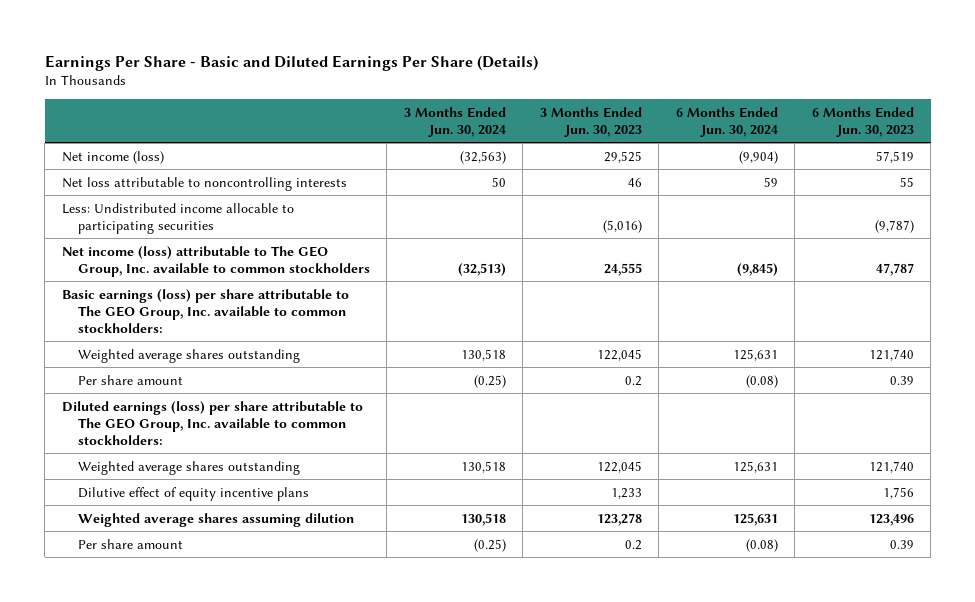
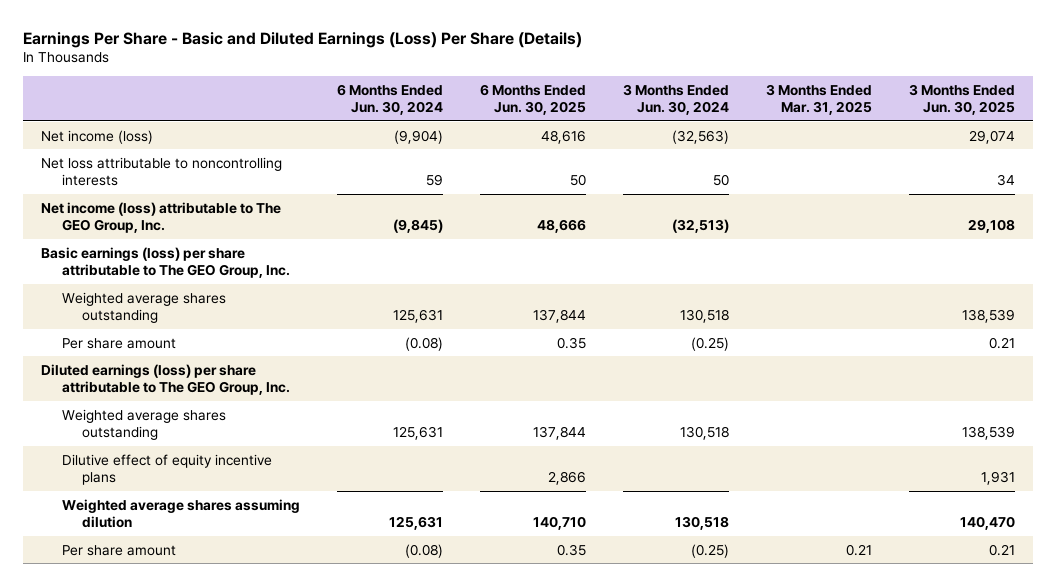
[44,54,538,71] Earnings Per Share - Basic and Diluted Earnings Per Share (Details) -> [22,31,582,48] Earnings Per Share - Basic and Diluted Earnings (Loss) Per Share (Details)
[539,106,642,137] 3 Months Ended Jun. 30, 2023 -> none
[811,106,914,137] 6 Months Ended Jun. 30, 2023 -> none
none -> [479,83,586,116] 6 Months Ended Jun. 30, 2025
none -> [765,83,872,116] 3 Months Ended Mar. 31, 2025
none -> [908,83,1015,116] 3 Months Ended Jun. 30, 2025
[61,202,294,234] Less: Undistributed income allocable to participating securities -> none
[61,245,370,277] Net income (loss) attributable to The GEO Group, Inc. available to common stockholders -> [41,201,282,233] Net income (loss) attributable to The GEO Group, Inc.
[61,288,349,333] Basic earnings (loss) per share attributable to The GEO Group, Inc. available to common stockholders: -> [41,246,290,278] Basic earnings (loss) per share attributable to The GEO Group, Inc.
[61,400,363,445] Diluted earnings (loss) per share attributable to The GEO Group, Inc. available to common stockholders: -> [41,363,290,395] Diluted earnings (loss) per share attributable to The GEO Group, Inc.

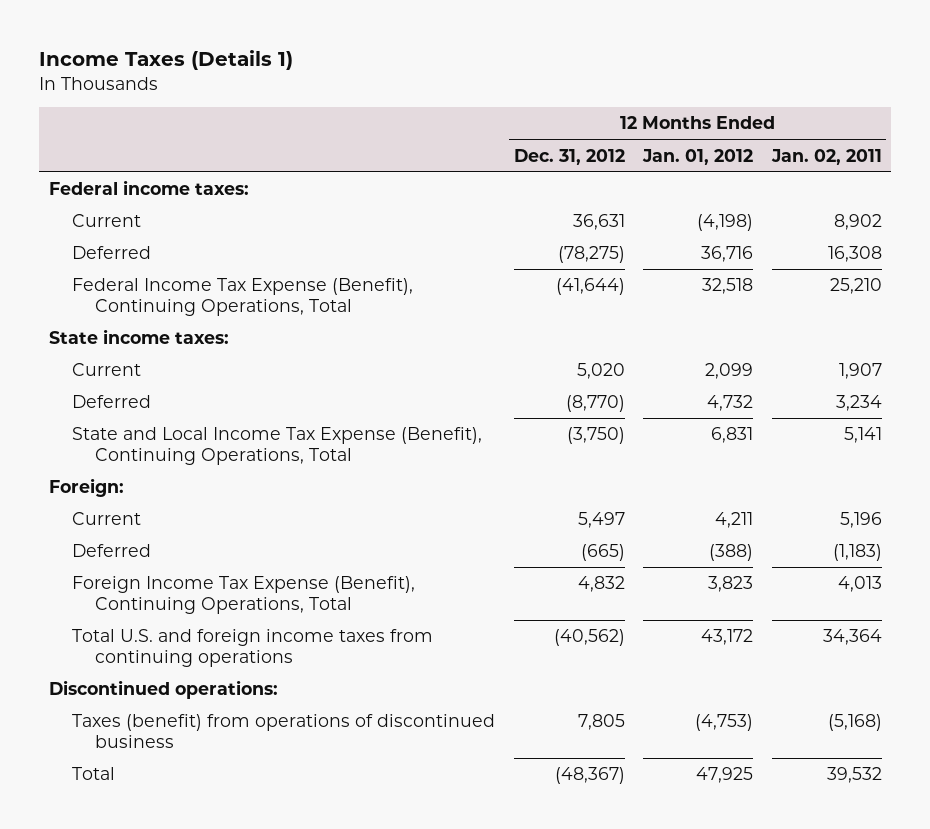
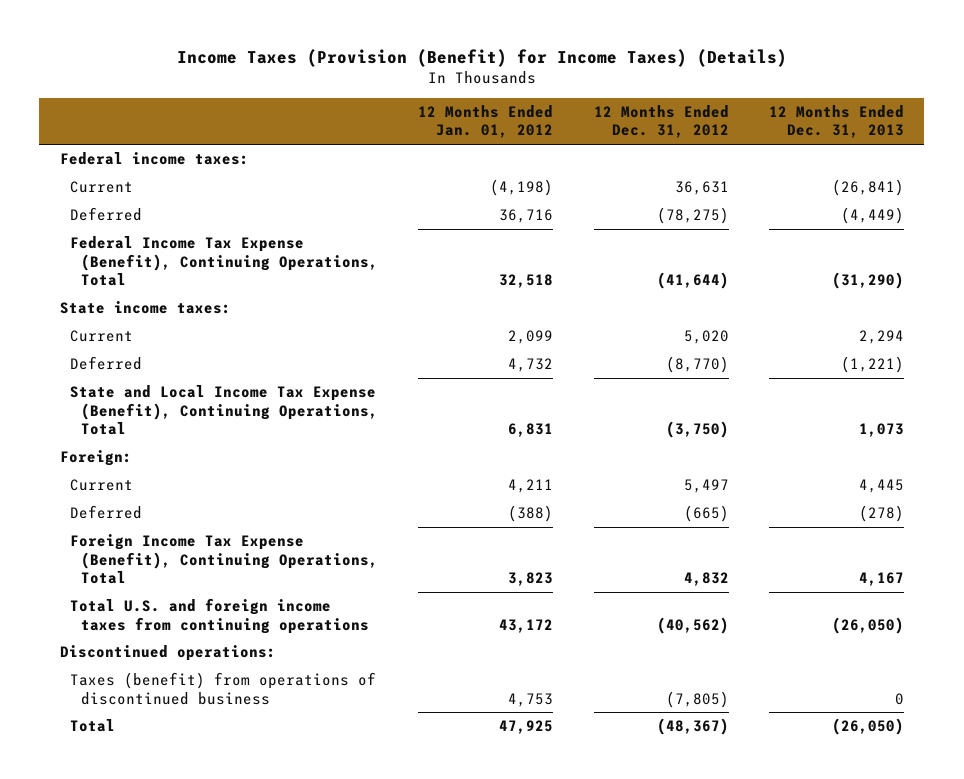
[39,50,294,71] Income Taxes (Details 1) -> [176,48,787,67] Income Taxes (Provision (Benefit) for Income Taxes) (Details)
[770,148,882,165] Jan. 02, 2011 -> none
none -> [769,105,905,139] 12 Months Ended Dec. 31, 2013
[577,714,625,731] 7,805 -> [665,690,729,708] (7,805)
[695,714,754,732] (4,753) -> [508,692,554,707] 4,753

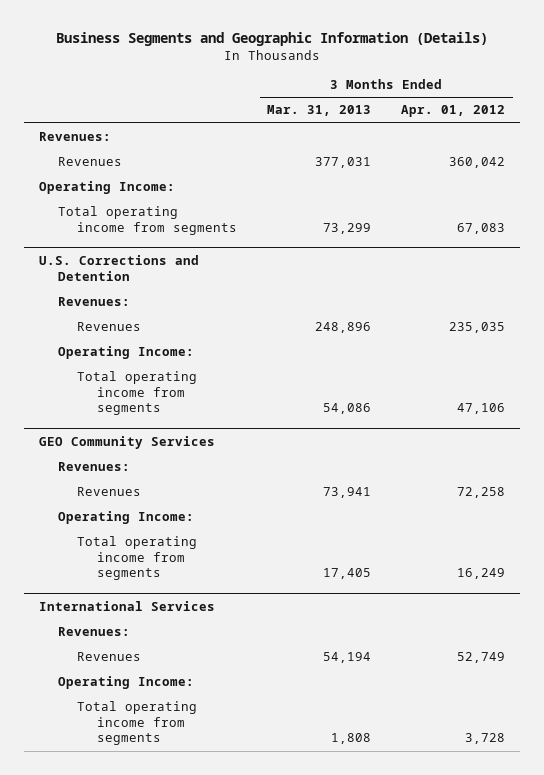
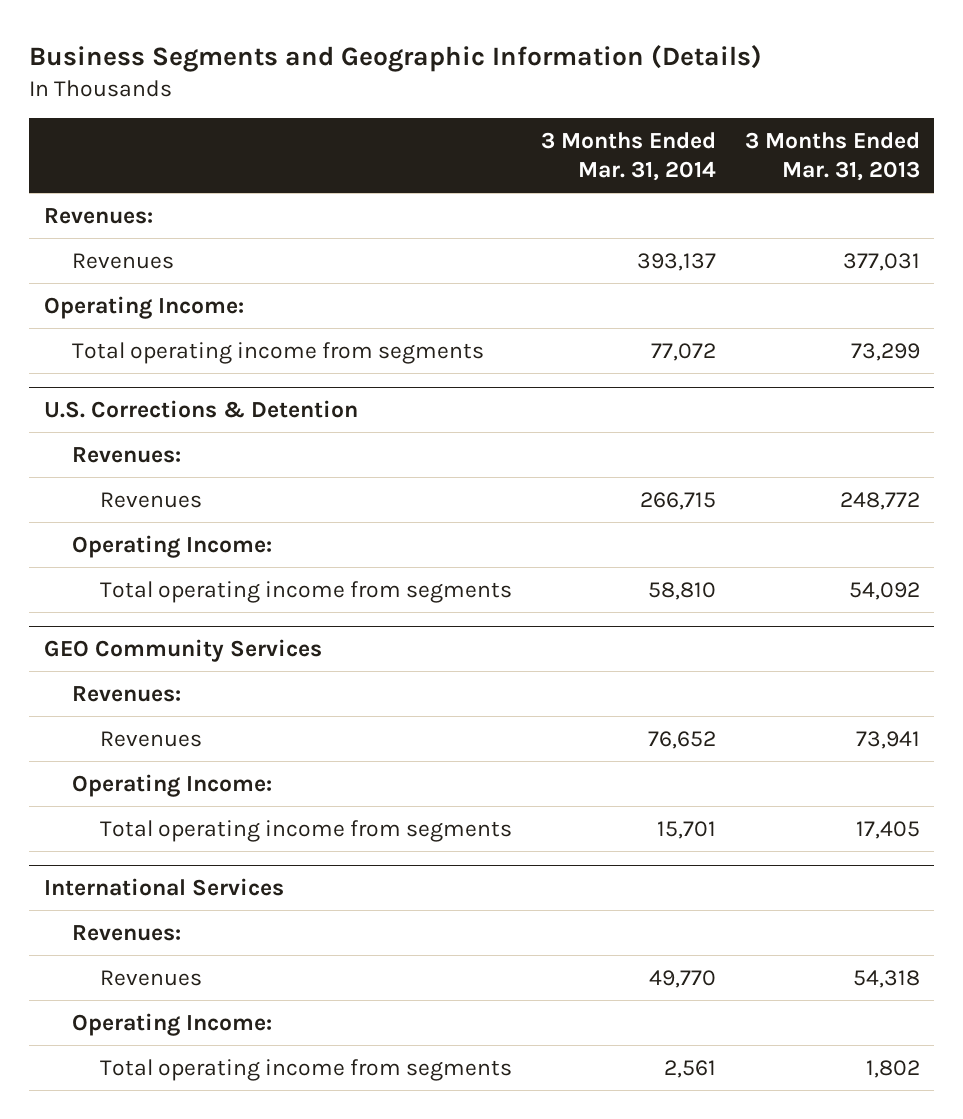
[401,105,506,118] Apr. 01, 2012 -> none
none -> [540,132,716,181] 3 Months Ended Mar. 31, 2014
[38,254,199,281] U.S. Corrections and Detention -> [43,400,358,419] U.S. Corrections & Detention
[315,322,372,334] 248,896 -> [839,491,920,510] 248,772
[323,403,372,415] 54,086 -> [848,581,920,600] 54,092
[323,652,372,664] 54,194 -> [852,969,920,988] 54,318
[331,733,372,745] 1,808 -> [865,1059,920,1078] 1,802

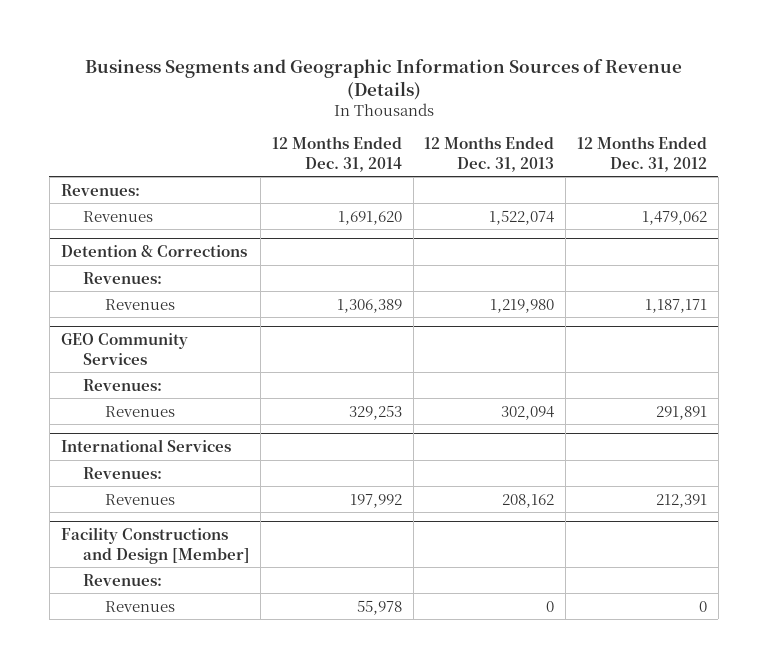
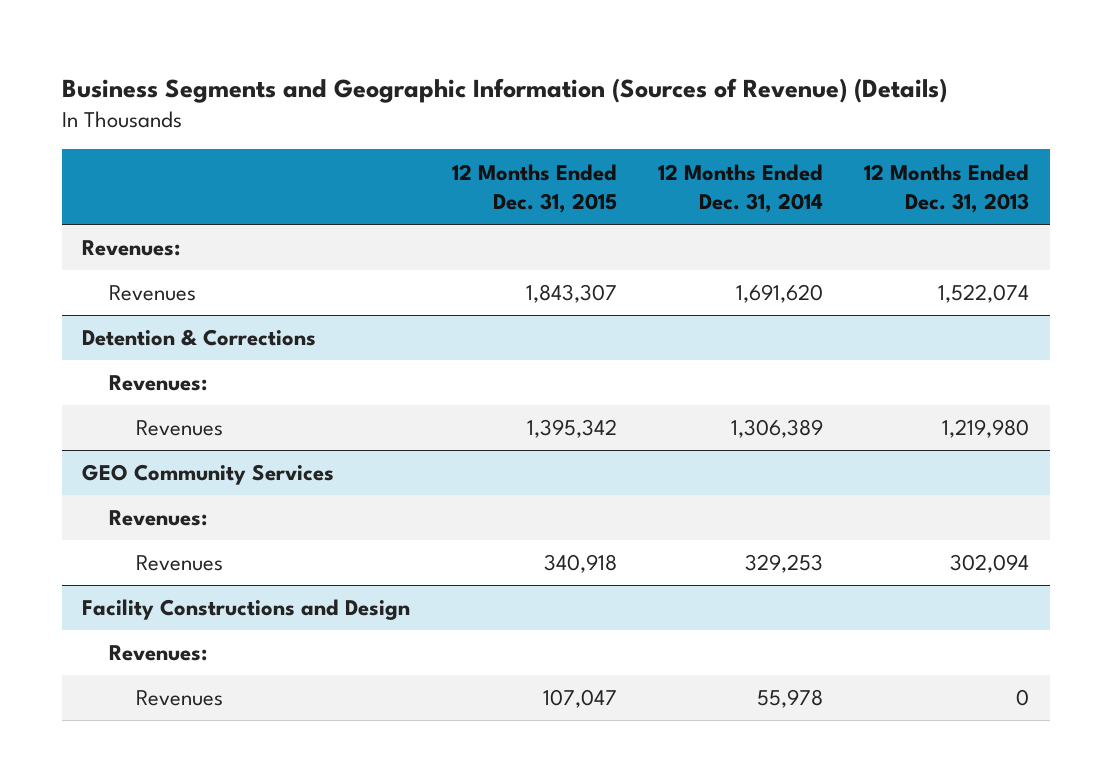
[84,58,682,100] Business Segments and Geographic Information Sources of Revenue (Details) -> [61,77,947,103] Business Segments and Geographic Information (Sources of Revenue) (Details)
[576,136,707,172] 12 Months Ended Dec. 31, 2012 -> none
none -> [451,163,617,213] 12 Months Ended Dec. 31, 2015
[60,439,231,453] International Services -> none
[82,466,162,479] Revenues: -> none
[104,493,175,505] Revenues -> none
[60,527,250,564] Facility Constructions and Design [Member] -> [82,599,411,621] Facility Constructions and Design

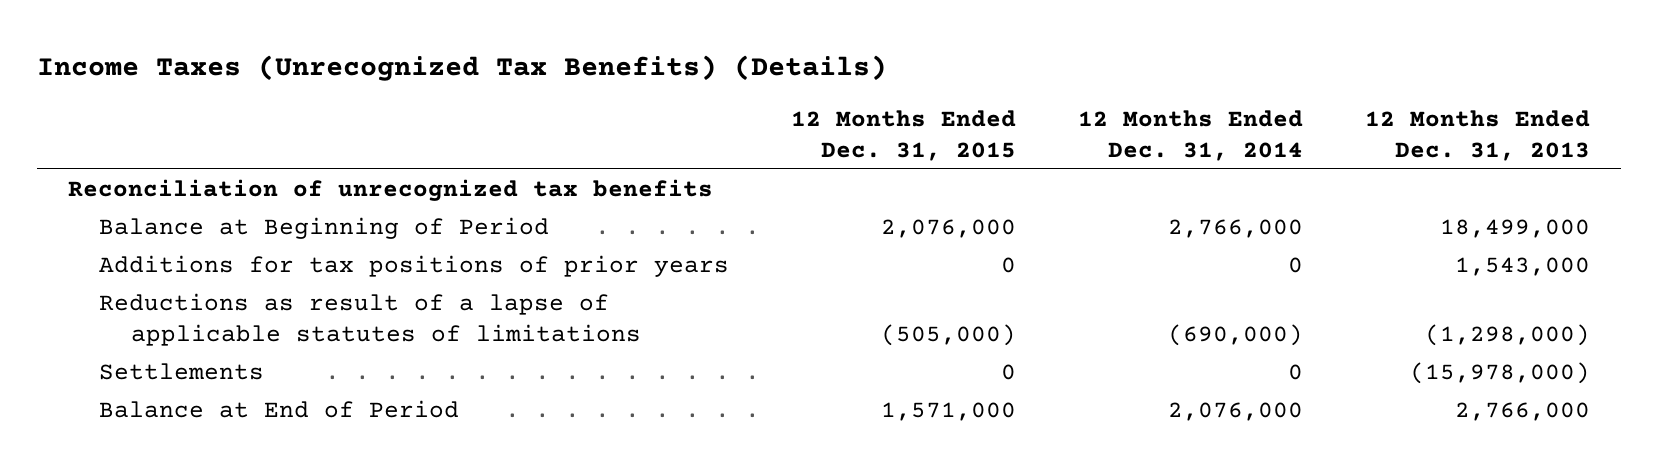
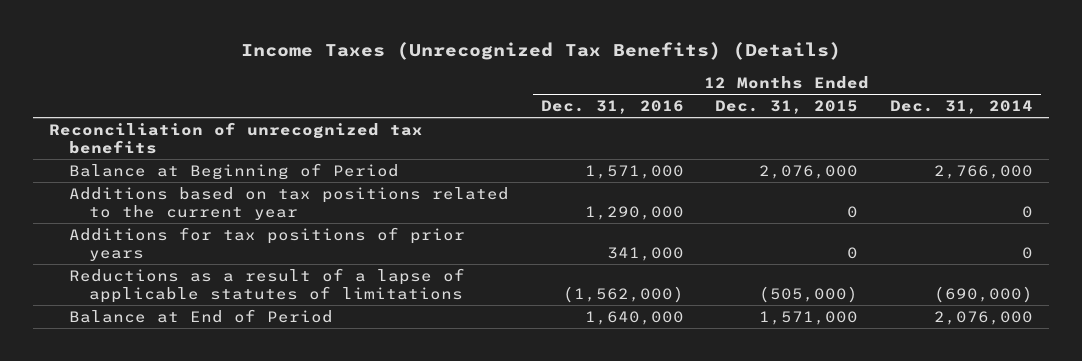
[1365,109,1591,162] 12 Months Ended Dec. 31, 2013 -> none
none -> [540,99,684,114] Dec. 31, 2016
none -> [68,186,509,220] Additions based on tax positions related to the current year
[99,363,265,381] Settlements -> none
[99,293,642,347] Reductions as result of a lapse of applicable statutes of limitations -> [68,267,465,303] Reductions as a result of a lapse of applicable statutes of limitations

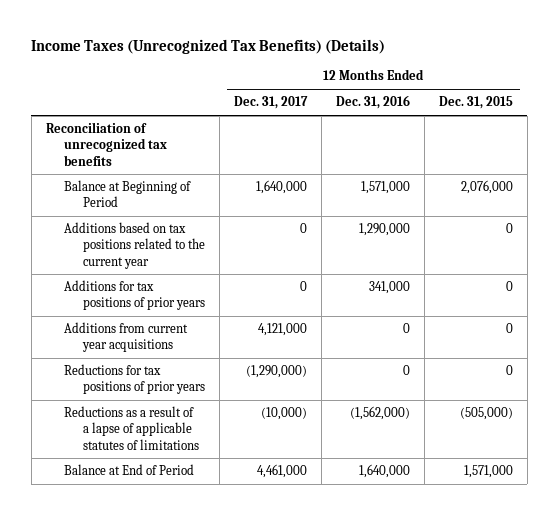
[889,99,1033,114] Dec. 31, 2014 -> none
none -> [234,96,309,110] Dec. 31, 2017
none -> [64,322,189,353] Additions from current year acquisitions
none -> [64,364,206,395] Reductions for tax positions of prior years

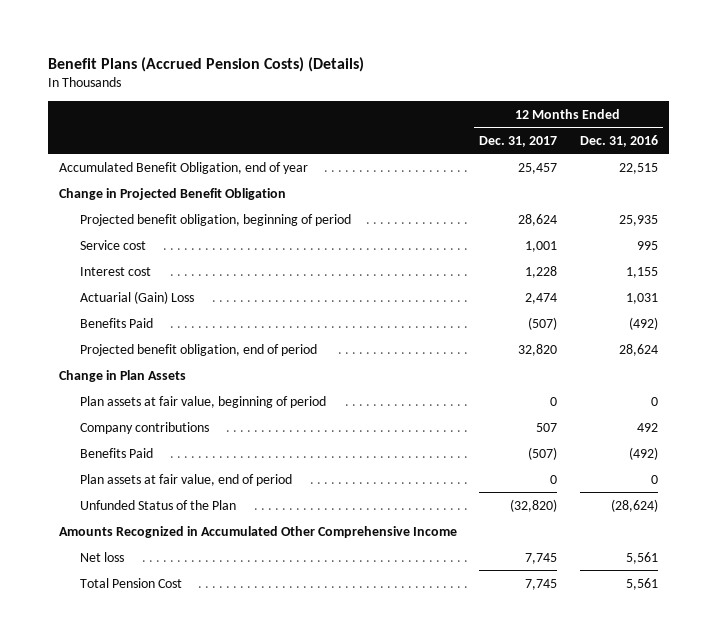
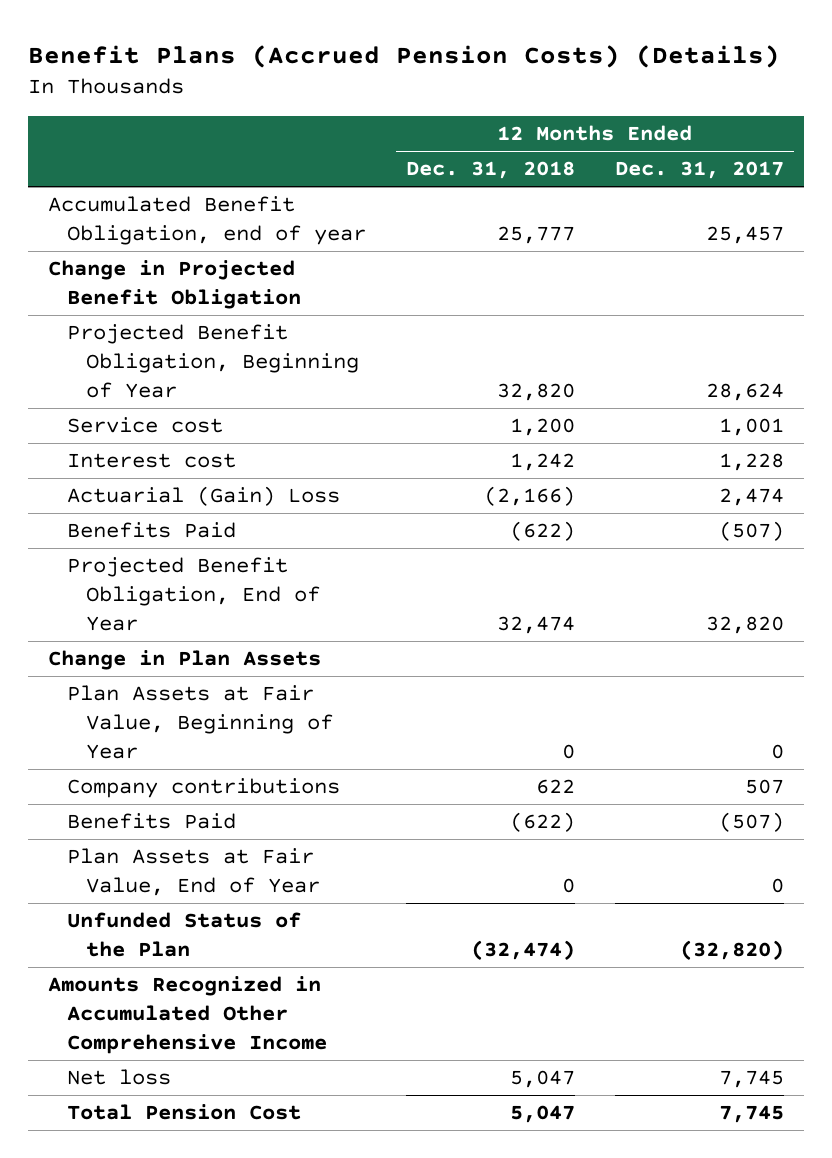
[579,134,658,147] Dec. 31, 2016 -> none
none -> [405,161,575,180] Dec. 31, 2018
[80,213,352,226] Projected benefit obligation, beginning of period -> [67,324,360,399] Projected Benefit Obligation, Beginning of Year
[80,343,318,356] Projected benefit obligation, end of period -> [67,557,321,632] Projected Benefit Obligation, End of Year
[80,395,327,408] Plan assets at fair value, beginning of period -> [67,685,334,760] Plan Assets at Fair Value, Beginning of Year
[80,473,293,486] Plan assets at fair value, end of period -> [67,848,321,897] Plan Assets at Fair Value, End of Year

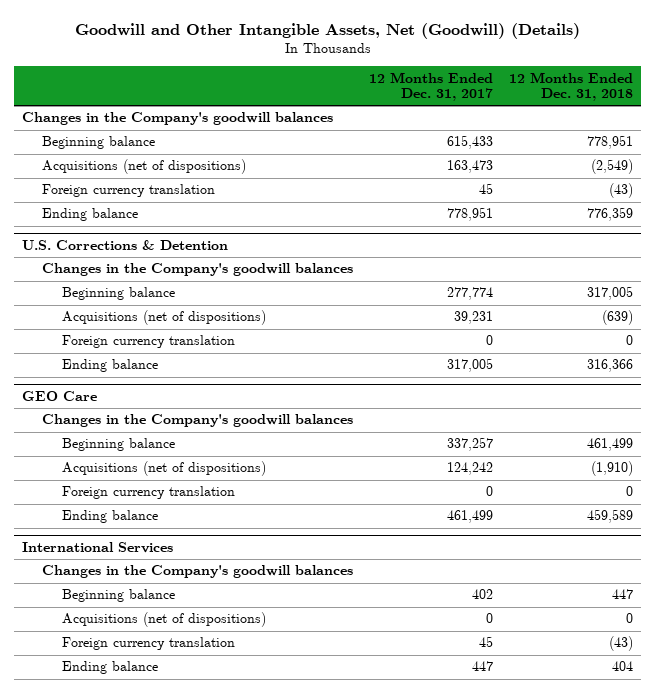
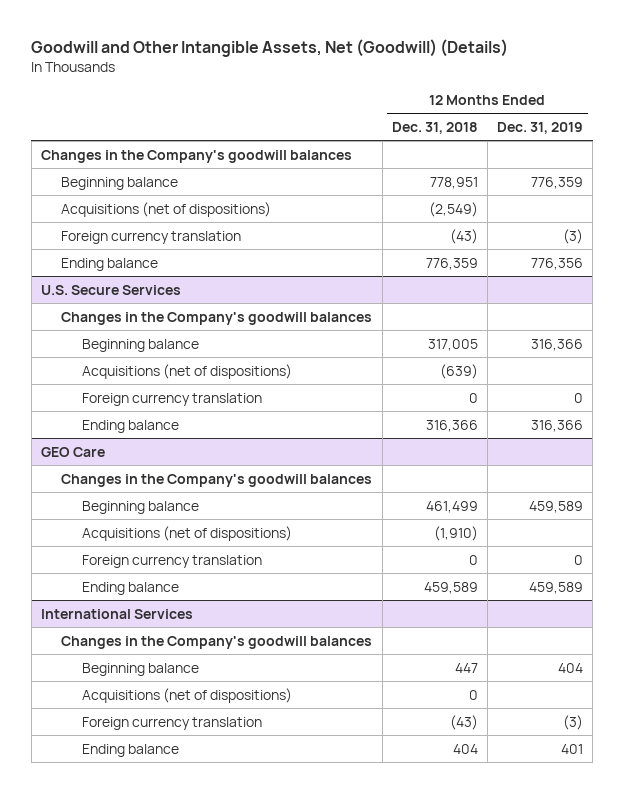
[368,71,493,102] 12 Months Ended Dec. 31, 2017 -> none
none -> [496,121,583,134] Dec. 31, 2019
[22,240,229,251] U.S. Corrections & Detention -> [41,284,182,295] U.S. Secure Services

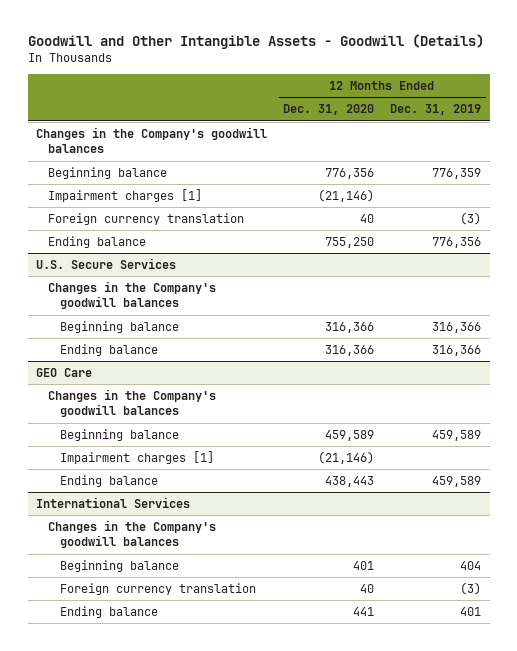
[31,39,509,58] Goodwill and Other Intangible Assets, Net (Goodwill) (Details) -> [27,34,484,50] Goodwill and Other Intangible Assets - Goodwill (Details)
[391,121,478,134] Dec. 31, 2018 -> none
none -> [283,104,375,116] Dec. 31, 2020
[61,201,272,217] Acquisitions (net of dispositions) -> none
none -> [47,188,202,202] Impairment charges [1]
[81,363,292,379] Acquisitions (net of dispositions) -> none
[81,392,262,406] Foreign currency translation -> none
[81,525,292,541] Acquisitions (net of dispositions) -> none
[81,554,262,568] Foreign currency translation -> none
none -> [59,450,214,464] Impairment charges [1]
[81,687,292,703] Acquisitions (net of dispositions) -> none

